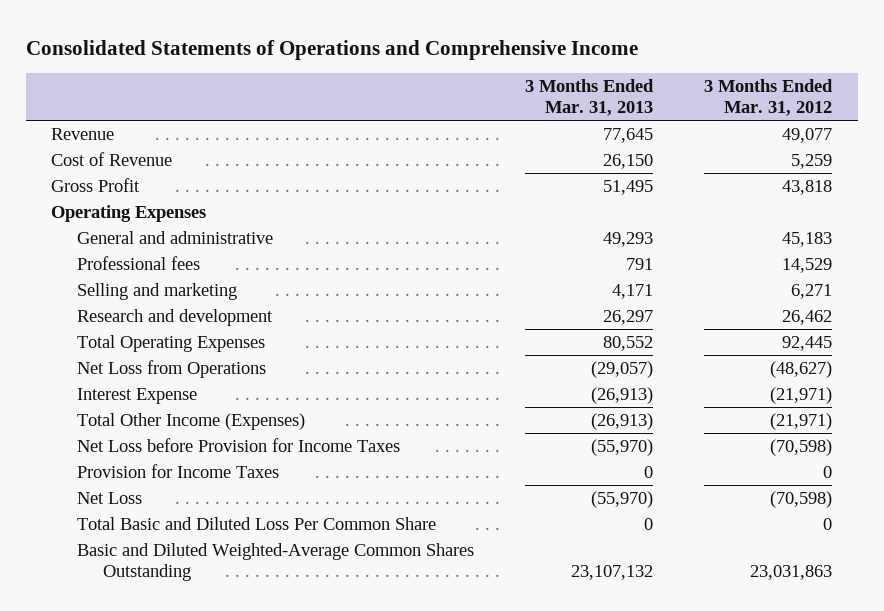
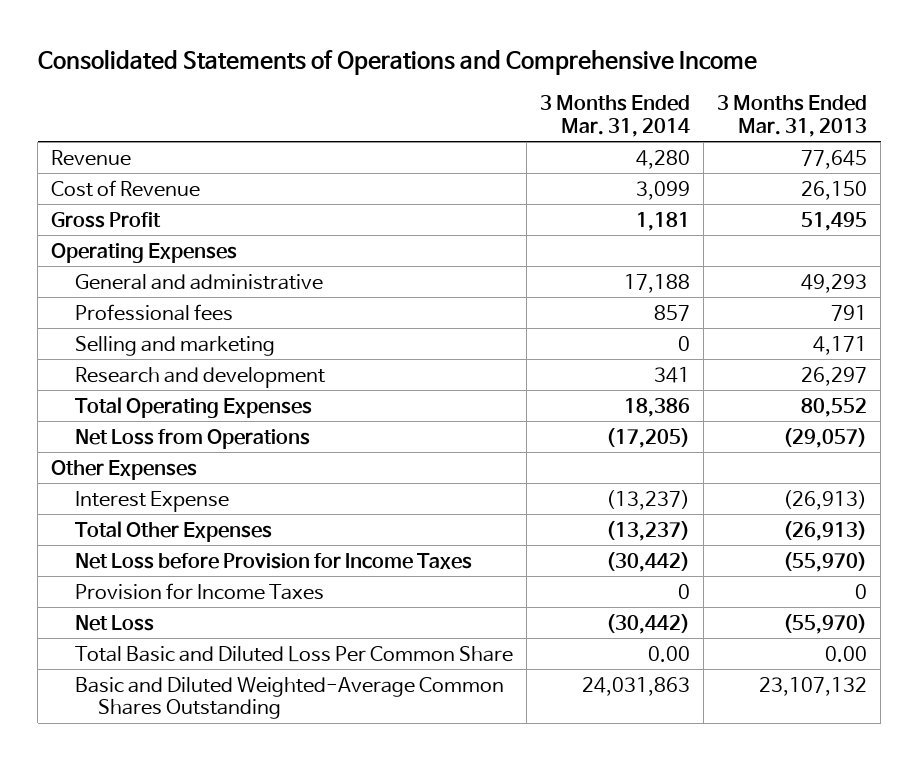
[704,78,834,117] 3 Months Ended Mar. 31, 2012 -> none
none -> [539,95,690,137] 3 Months Ended Mar. 31, 2014
none -> [51,459,198,480] Other Expenses
[77,412,306,430] Total Other Income (Expenses) -> [74,520,272,542] Total Other Expenses
[644,517,654,530] 0 -> [825,645,868,662] 0.00

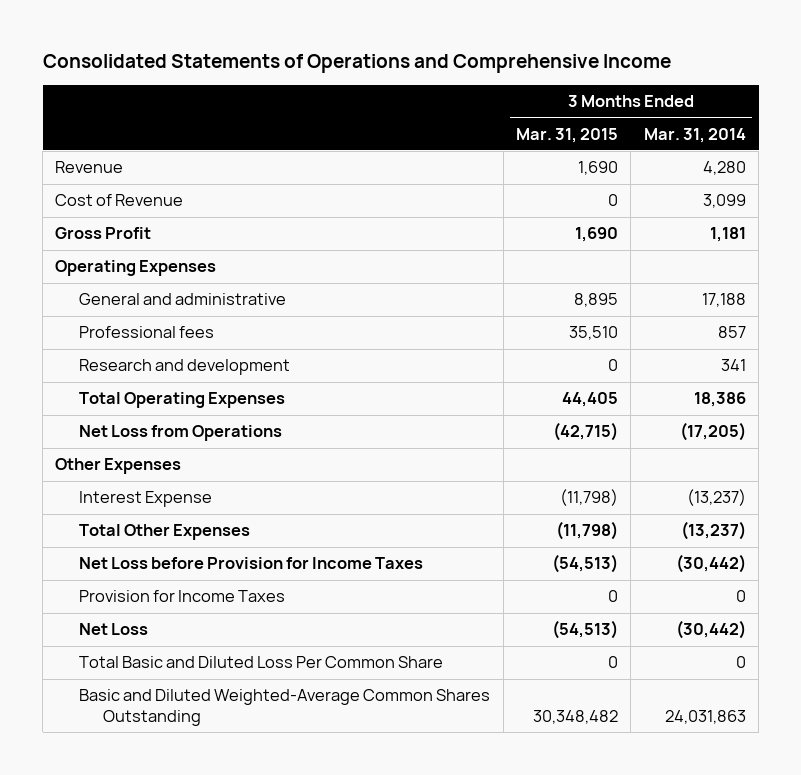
[717,95,868,137] 3 Months Ended Mar. 31, 2013 -> none
none -> [516,127,619,143] Mar. 31, 2015
[74,335,275,356] Selling and marketing -> none
[647,645,690,662] 0.00 -> [735,656,746,669] 0

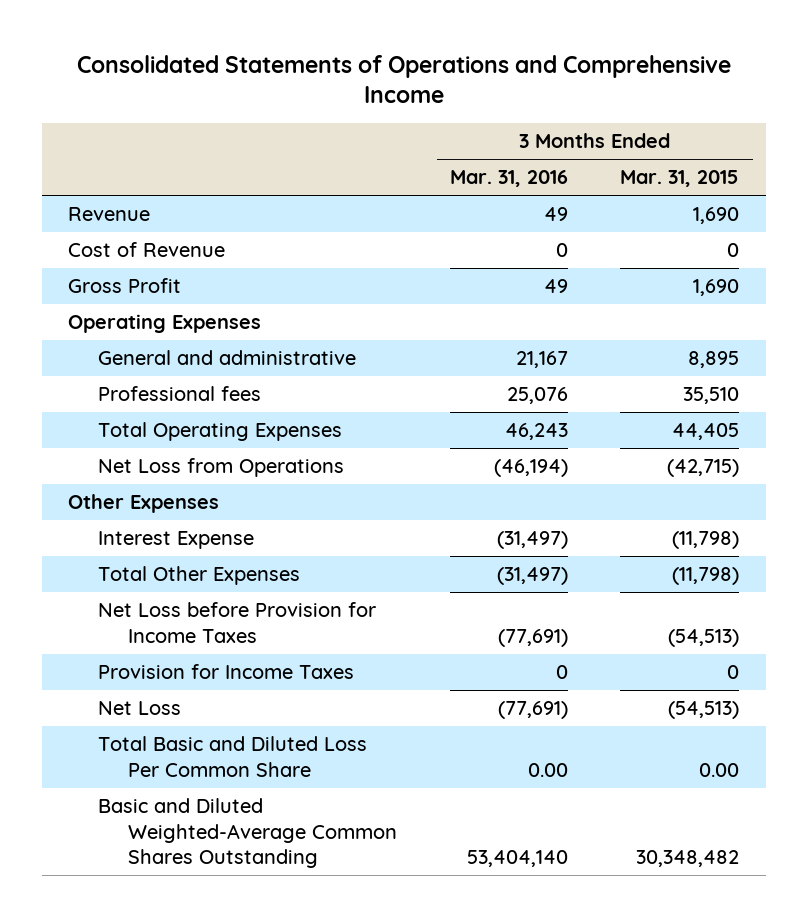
[643,127,746,143] Mar. 31, 2014 -> none
none -> [449,170,568,188] Mar. 31, 2016
[79,359,291,376] Research and development -> none
[608,656,619,669] 0 -> [699,762,740,777] 0.00

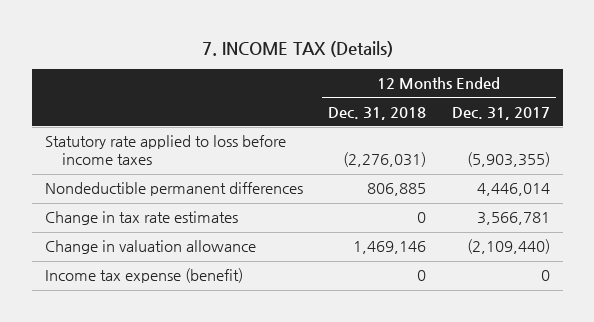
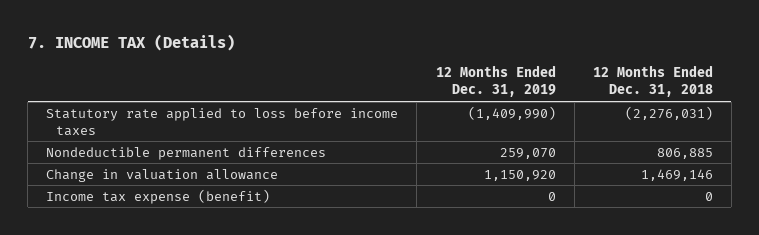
[451,106,550,120] Dec. 31, 2017 -> none
none -> [435,65,556,98] 12 Months Ended Dec. 31, 2019
[44,211,238,226] Change in tax rate estimates -> none

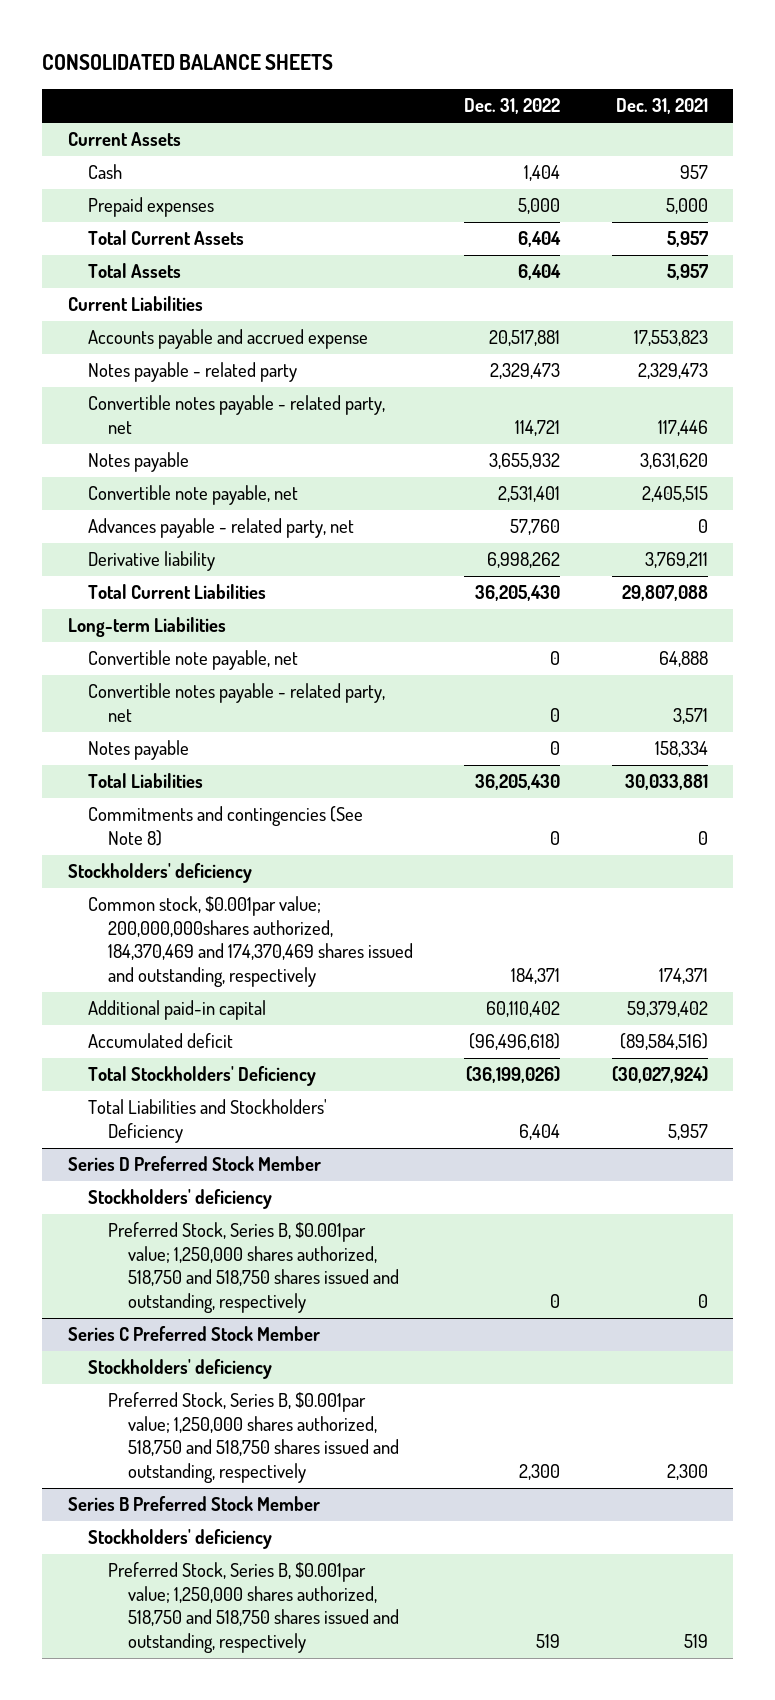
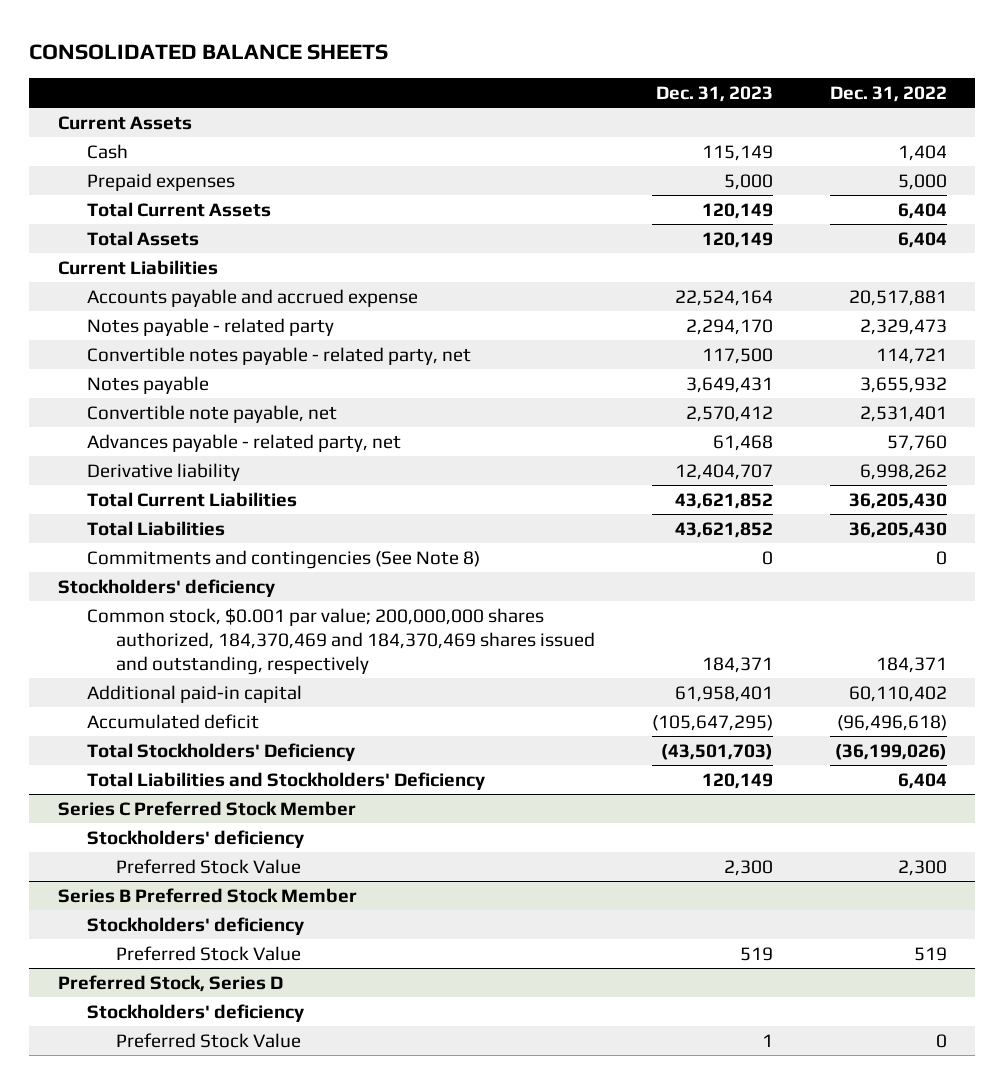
[615,97,708,114] Dec. 31, 2021 -> none
none -> [656,85,774,102] Dec. 31, 2023
[67,617,226,638] Long-term Liabilities -> none
[87,650,298,671] Convertible note payable, net -> none
[87,683,385,722] Convertible notes payable - related party, net -> none
[87,740,189,761] Notes payable -> none
[87,896,413,988] Common stock, $0.001par value; 200,000,000shares authorized, 184,370,469 and 174,370,469 shares issued and outstanding, respectively -> [87,607,596,675] Common stock, $0.001 par value; 200,000,000 shares authorized, 184,370,469 and 184,370,469 shares issued and outstanding, respectively
[67,1156,321,1172] Series D Preferred Stock Member -> none
[87,1189,272,1210] Stockholders' deficiency -> none
[107,1222,399,1314] Preferred Stock, Series B, $0.001par value; 1,250,000 shares authorized, 518,750 and 518,750 shares issued and outstanding, respectively -> none
[107,1392,399,1484] Preferred Stock, Series B, $0.001par value; 1,250,000 shares authorized, 518,750 and 518,750 shares issued and outstanding, respectively -> [116,858,302,874] Preferred Stock Value
[107,1562,399,1654] Preferred Stock, Series B, $0.001par value; 1,250,000 shares authorized, 518,750 and 518,750 shares issued and outstanding, respectively -> [116,945,302,961] Preferred Stock Value
none -> [57,974,283,992] Preferred Stock, Series D
none -> [87,1003,305,1022] Stockholders' deficiency
none -> [116,1032,302,1048] Preferred Stock Value

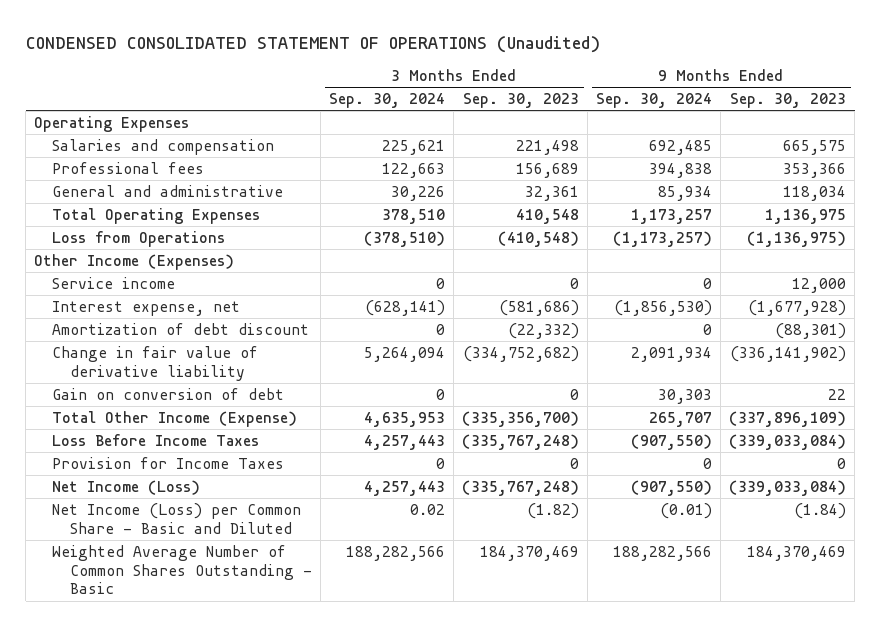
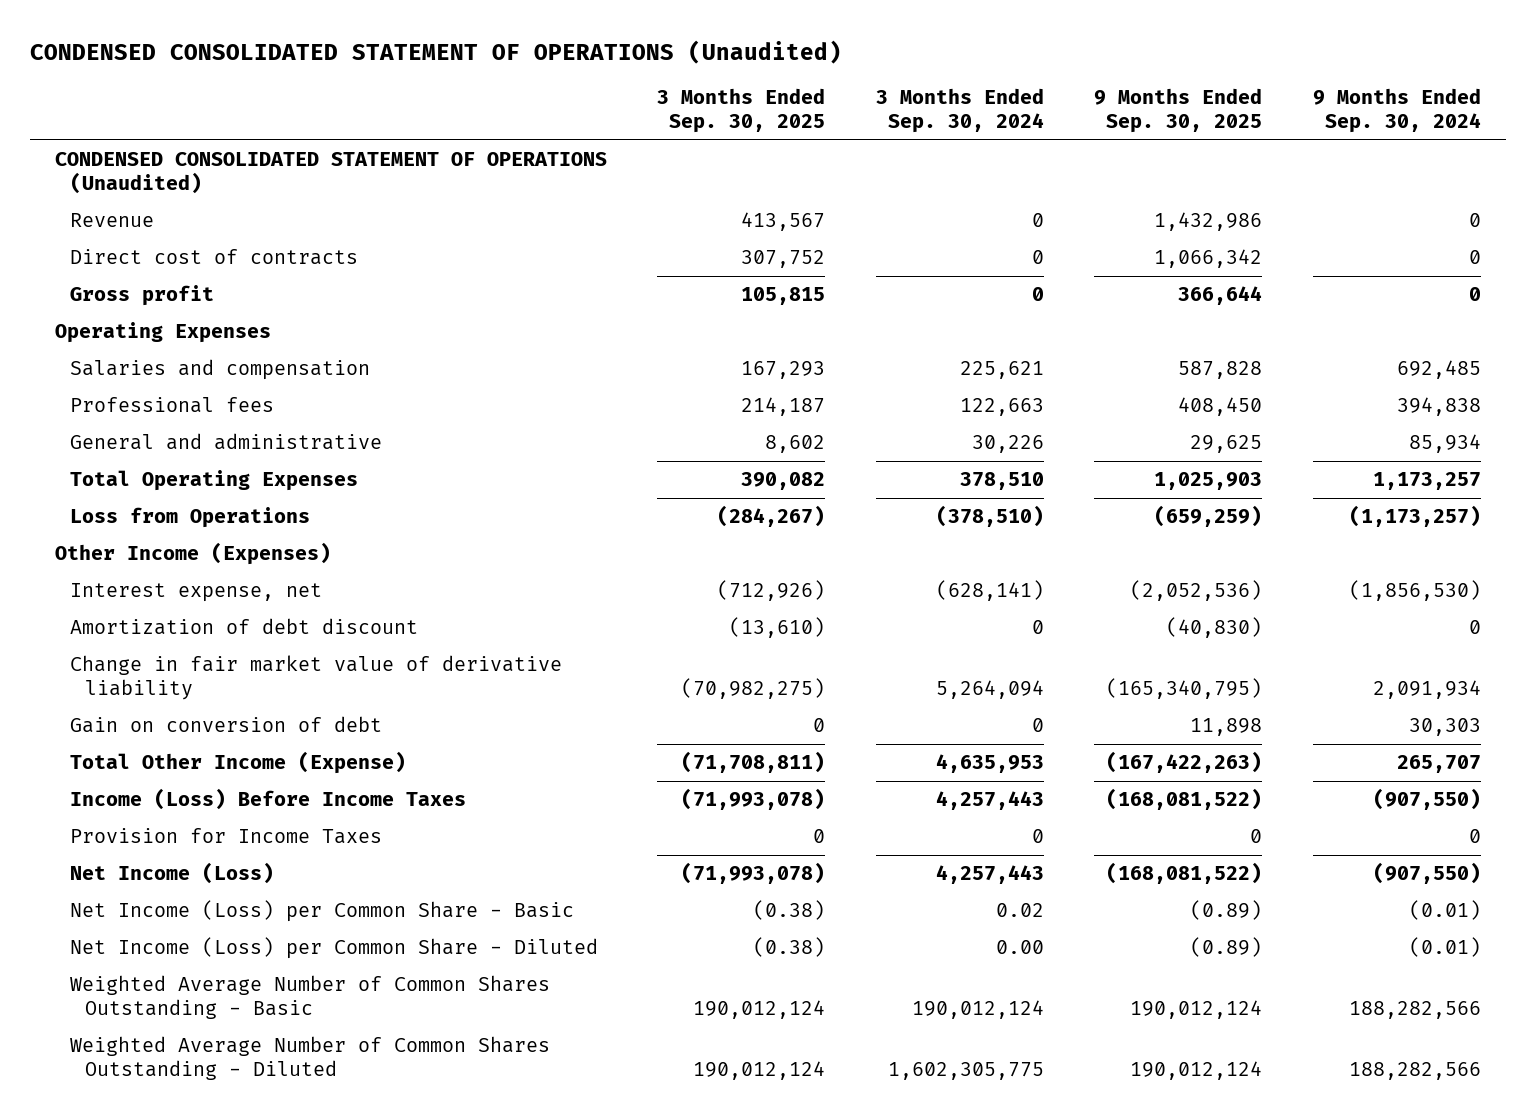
[463,93,580,109] Sep. 30, 2023 -> none
[730,93,847,109] Sep. 30, 2023 -> none
none -> [657,88,826,134] 3 Months Ended Sep. 30, 2025
none -> [1094,88,1263,134] 9 Months Ended Sep. 30, 2025
none -> [54,152,607,195] CONDENSED CONSOLIDATED STATEMENT OF OPERATIONS (Unaudited)
none -> [69,213,154,228] Revenue
none -> [69,249,358,266] Direct cost of contracts
none -> [69,285,214,307] Gross profit
[52,276,176,289] Service income -> none
[52,345,259,381] Change in fair value of derivative liability -> [69,655,562,701] Change in fair market value of derivative liability
[52,433,260,446] Loss Before Income Taxes -> [69,788,466,811] Income (Loss) Before Income Taxes
none -> [69,900,574,923] Net Income (Loss) per Common Share - Basic
[52,502,302,534] Net Income (Loss) per Common Share - Basic and Diluted -> [69,937,598,960] Net Income (Loss) per Common Share - Diluted
[410,503,446,515] 0.02 -> [995,940,1044,955] 0.00
[346,545,446,561] 188,282,566 -> [911,1000,1044,1020] 190,012,124
none -> [69,1036,550,1081] Weighted Average Number of Common Shares Outstanding - Diluted

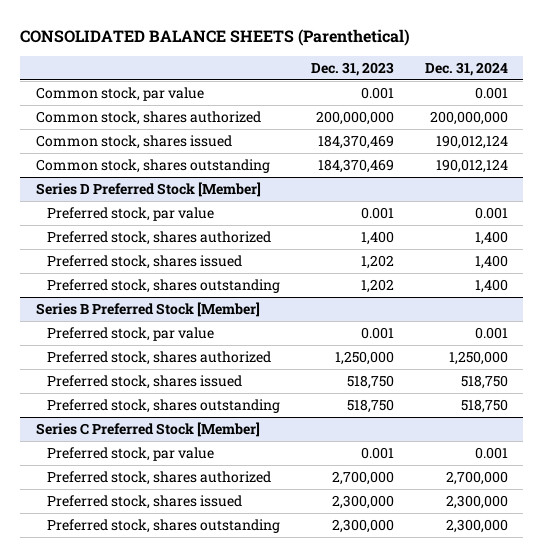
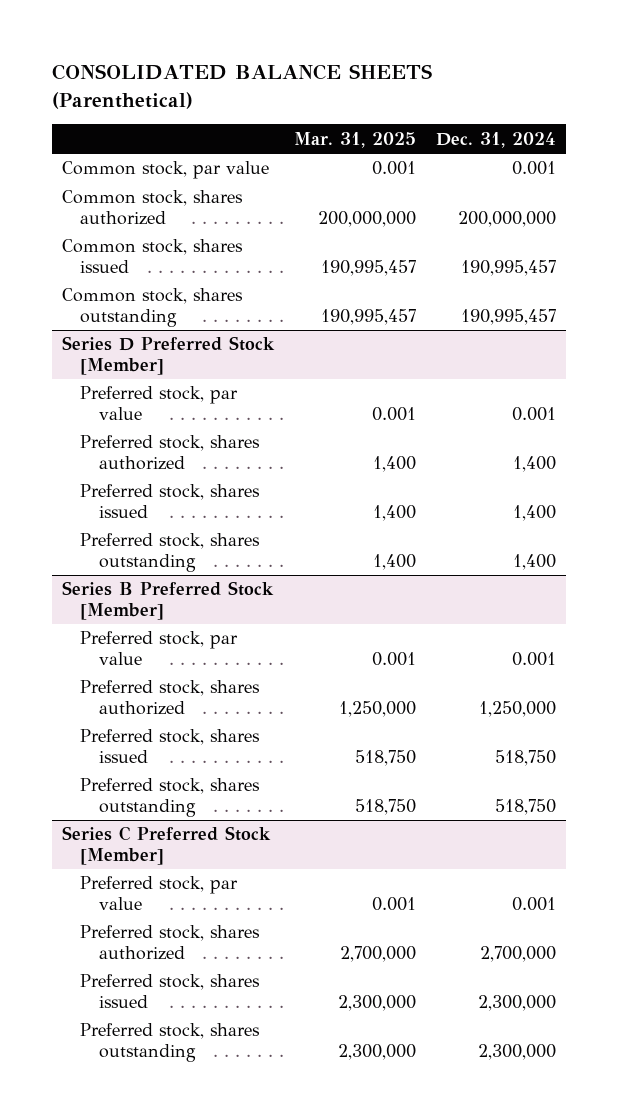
[310,61,394,76] Dec. 31, 2023 -> none
none -> [293,131,416,148] Mar. 31, 2025
[435,134,508,149] 190,012,124 -> [461,260,557,277] 190,995,457
[435,158,508,173] 190,012,124 -> [461,309,557,326] 190,995,457

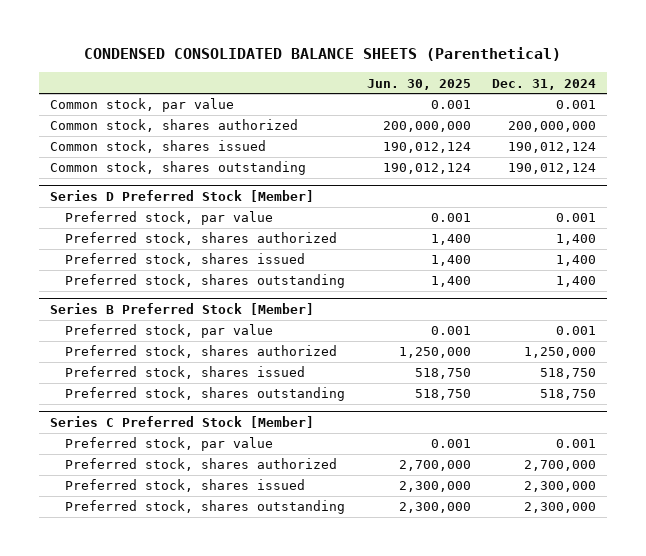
[51,64,432,109] CONSOLIDATED BALANCE SHEETS (Parenthetical) -> [83,47,561,62] CONDENSED CONSOLIDATED BALANCE SHEETS (Parenthetical)
[293,131,416,148] Mar. 31, 2025 -> none
none -> [366,78,471,90] Jun. 30, 2025
[461,260,557,277] 190,995,457 -> [507,142,596,154] 190,012,124
[461,309,557,326] 190,995,457 -> [507,163,596,175] 190,012,124

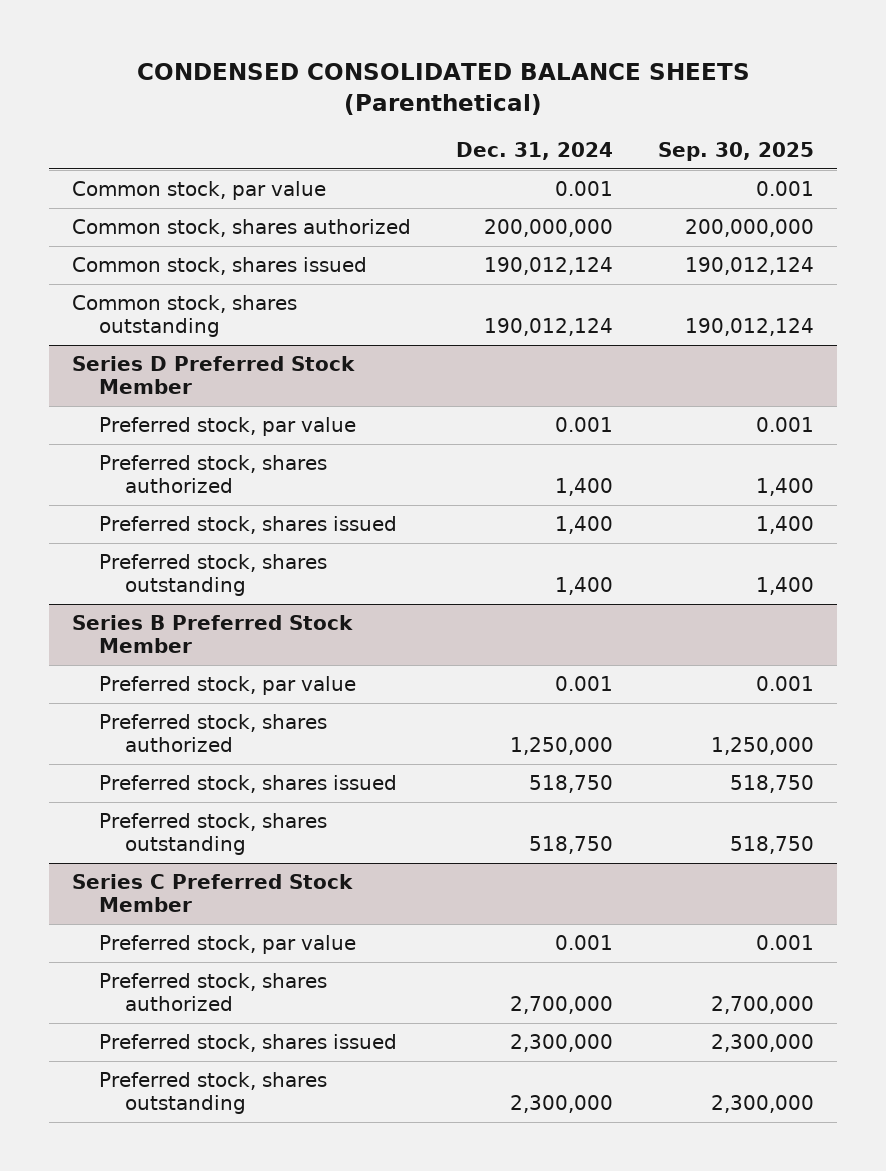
[366,78,471,90] Jun. 30, 2025 -> none
none -> [658,141,815,161] Sep. 30, 2025
[49,190,314,203] Series D Preferred Stock [Member] -> [71,356,355,395] Series D Preferred Stock Member
[49,303,314,316] Series B Preferred Stock [Member] -> [71,615,353,654] Series B Preferred Stock Member
[49,416,314,429] Series C Preferred Stock [Member] -> [71,874,353,913] Series C Preferred Stock Member

